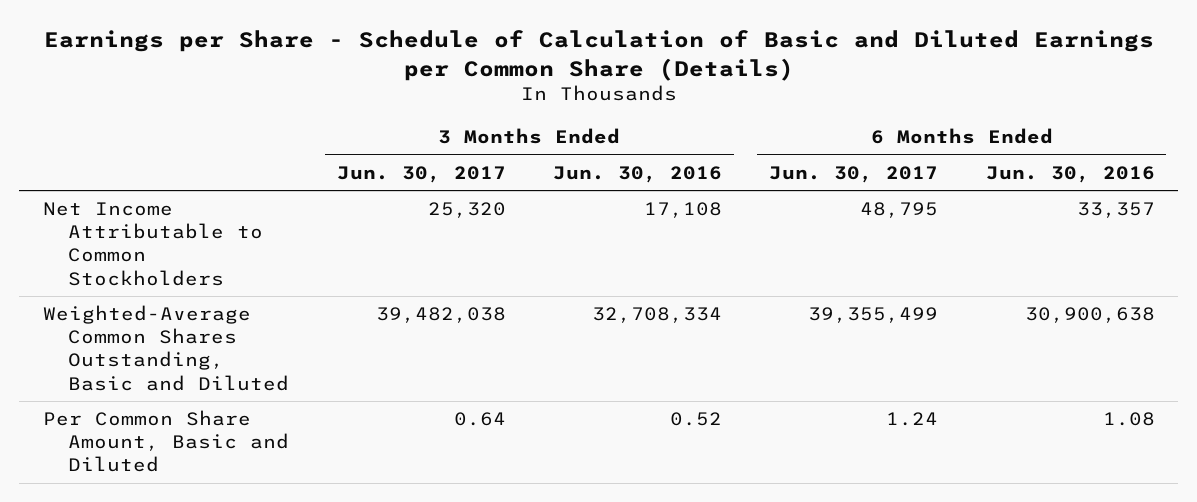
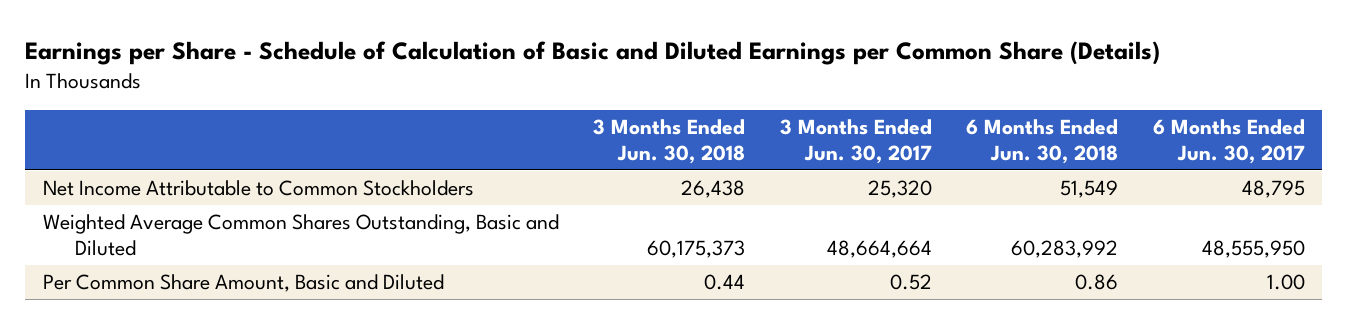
[552,165,722,183] Jun. 30, 2016 -> none
[985,165,1155,183] Jun. 30, 2016 -> none
none -> [593,118,746,164] 3 Months Ended Jun. 30, 2018
none -> [966,118,1119,164] 6 Months Ended Jun. 30, 2018
[42,305,290,391] Weighted-Average Common Shares Outstanding, Basic and Diluted -> [42,214,559,257] Weighted Average Common Shares Outstanding, Basic and Diluted
[375,307,506,324] 39,482,038 -> [826,240,932,259] 48,664,664
[808,307,939,324] 39,355,499 -> [1201,240,1305,259] 48,555,950
[453,412,506,427] 0.64 -> [889,274,932,291] 0.52
[886,412,939,427] 1.24 -> [1266,274,1305,291] 1.00

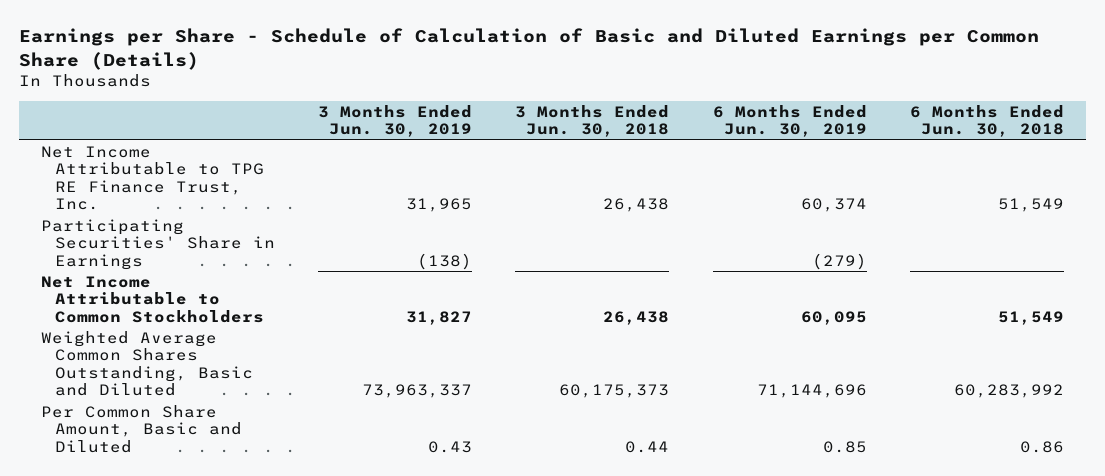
[779,118,932,164] 3 Months Ended Jun. 30, 2017 -> none
[1152,118,1305,164] 6 Months Ended Jun. 30, 2017 -> none
none -> [318,104,473,138] 3 Months Ended Jun. 30, 2019
none -> [712,104,867,138] 6 Months Ended Jun. 30, 2019
none -> [40,145,264,211] Net Income Attributable to TPG RE Finance Trust, Inc.
none -> [40,218,275,270] Participating Securities' Share in Earnings

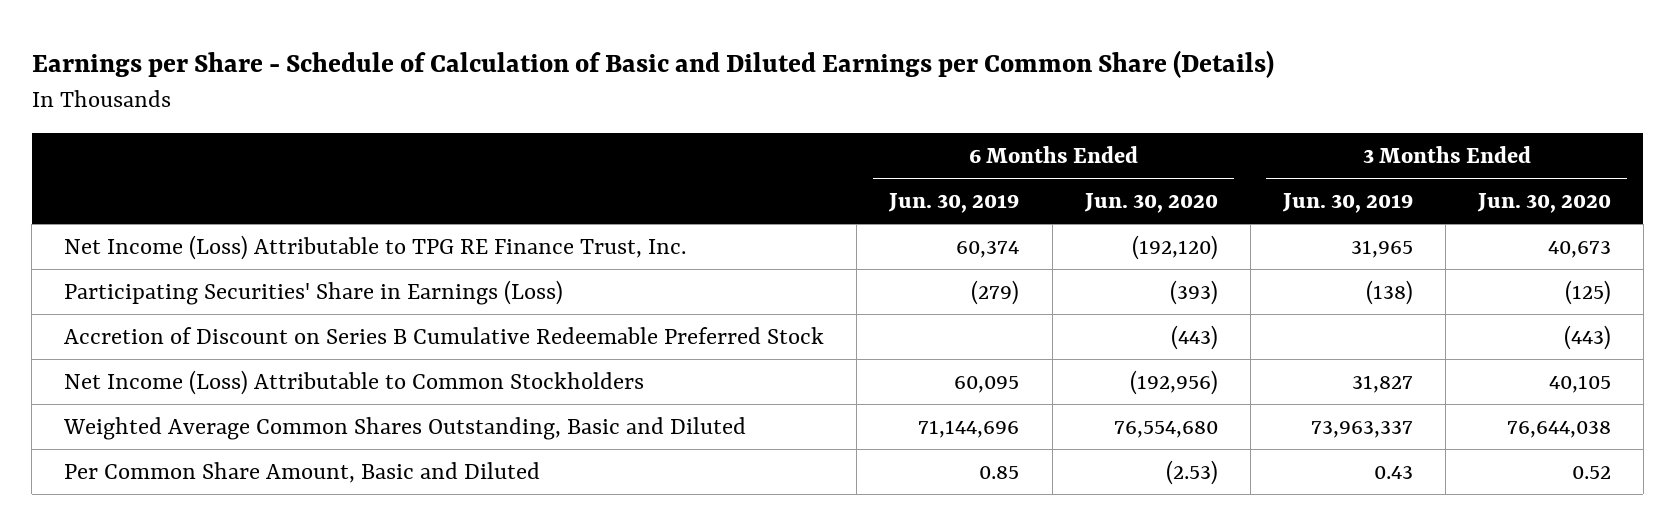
[515,104,670,138] 3 Months Ended Jun. 30, 2018 -> none
[910,104,1065,138] 6 Months Ended Jun. 30, 2018 -> none
none -> [1083,193,1218,214] Jun. 30, 2020
none -> [1476,193,1611,214] Jun. 30, 2020
[40,145,264,211] Net Income Attributable to TPG RE Finance Trust, Inc. -> [64,234,687,260] Net Income (Loss) Attributable to TPG RE Finance Trust, Inc.
[40,218,275,270] Participating Securities' Share in Earnings -> [64,279,564,305] Participating Securities' Share in Earnings (Loss)
none -> [64,326,825,344] Accretion of Discount on Series B Cumulative Redeemable Preferred Stock
[40,275,264,323] Net Income Attributable to Common Stockholders -> [64,369,645,395] Net Income (Loss) Attributable to Common Stockholders

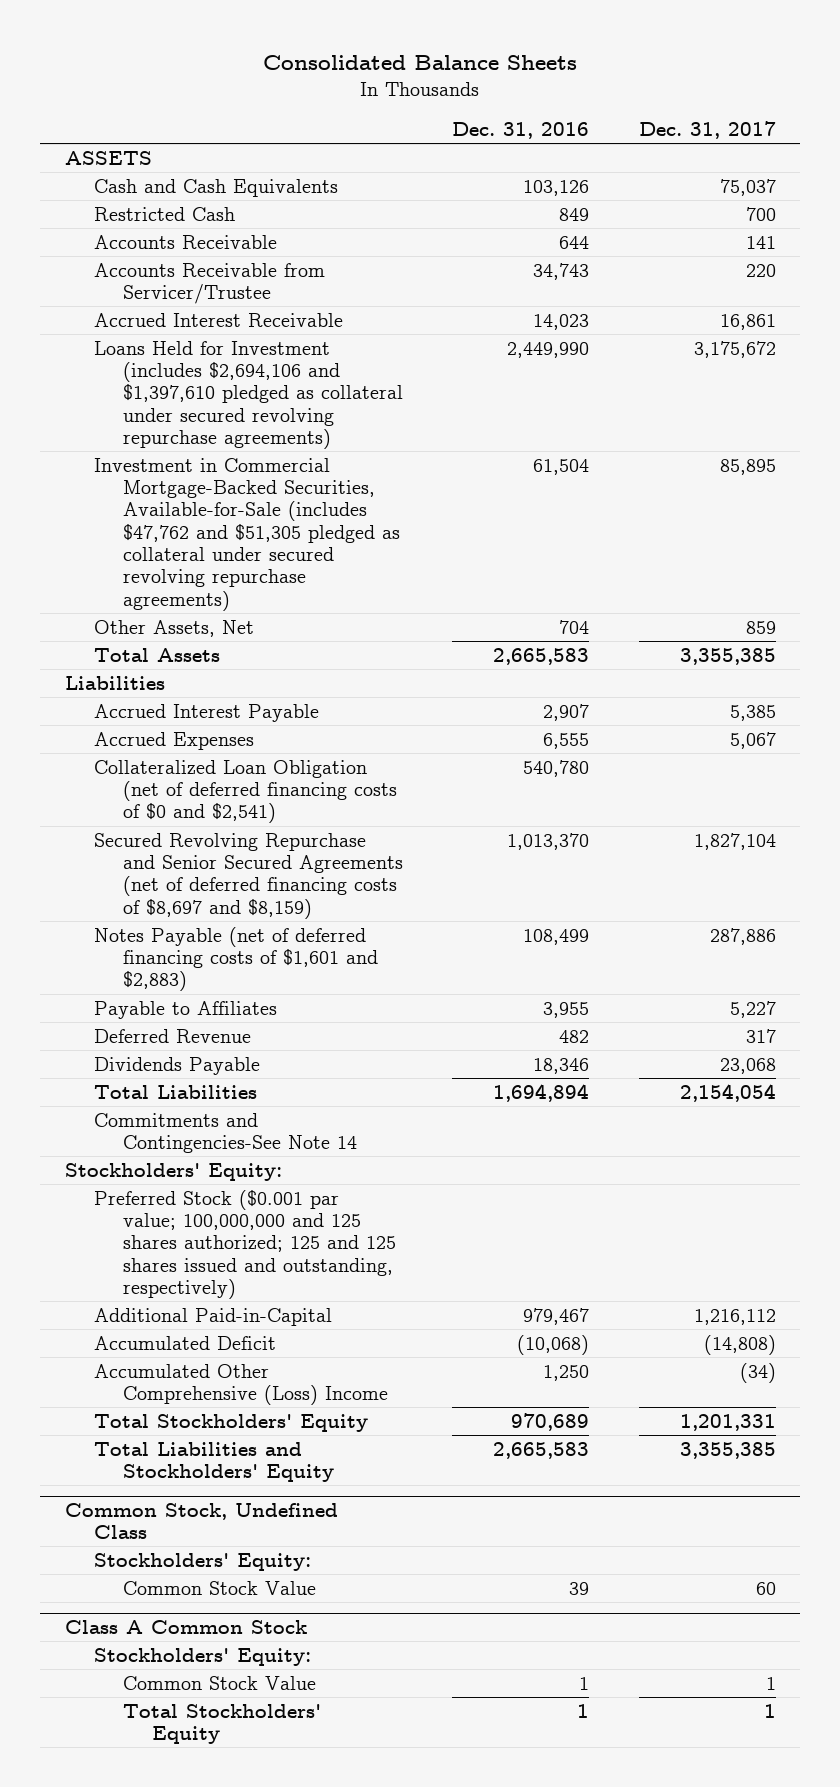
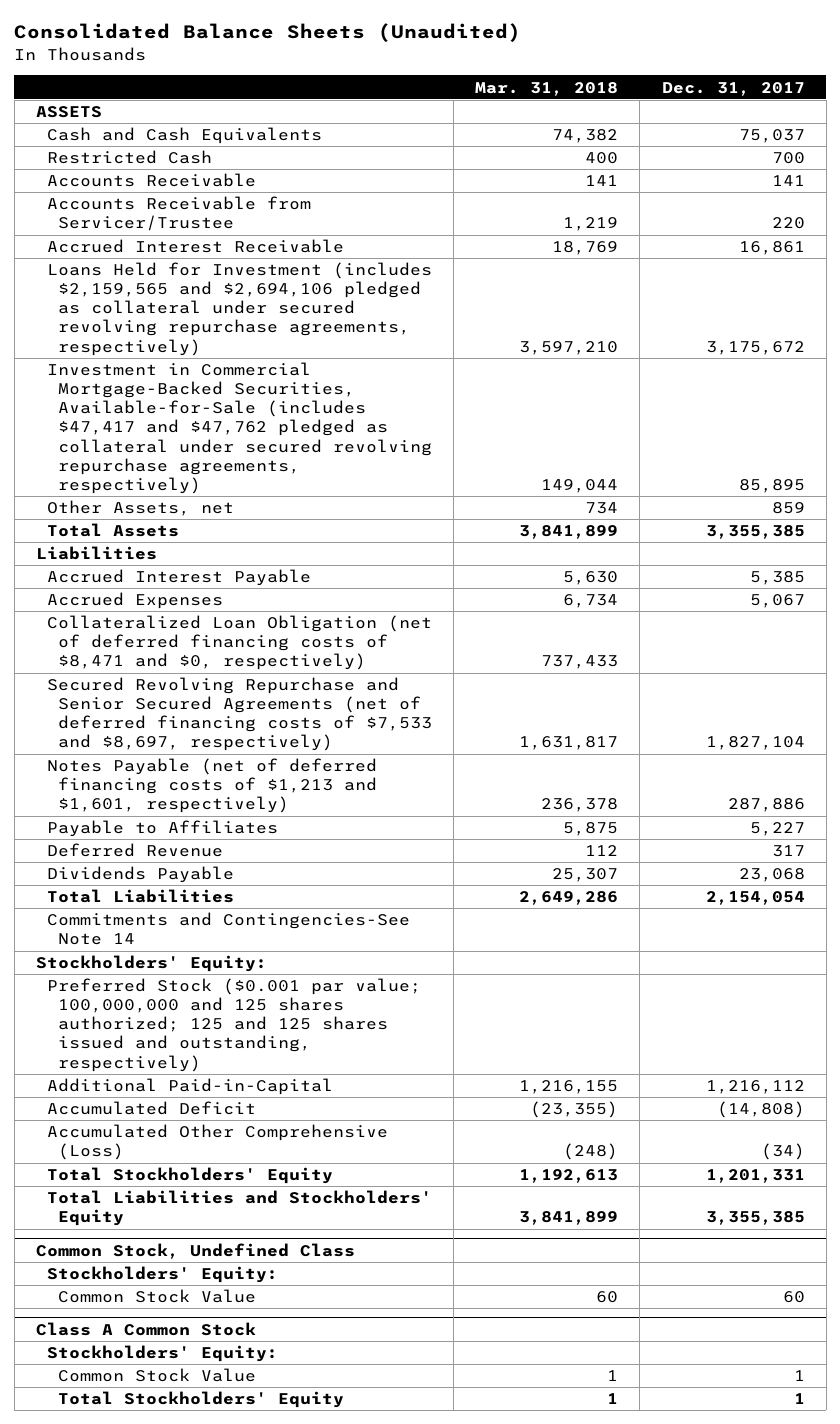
[263,55,578,71] Consolidated Balance Sheets -> [14,23,522,43] Consolidated Balance Sheets (Unaudited)
[452,121,590,139] Dec. 31, 2016 -> none
none -> [475,81,619,96] Mar. 31, 2018
[93,340,403,450] Loans Held for Investment (includes $2,694,106 and $1,397,610 pledged as collateral under secured revolving repurchase agreements) -> [46,262,432,356] Loans Held for Investment (includes $2,159,565 and $2,694,106 pledged as collateral under secured revolving repurchase agreements, respectively)
[93,457,400,611] Investment in Commercial Mortgage-Backed Securities, Available-for-Sale (includes $47,762 and $51,305 pledged as collateral under secured revolving repurchase agreements) -> [46,362,433,494] Investment in Commercial Mortgage-Backed Securities, Available-for-Sale (includes $47,417 and $47,762 pledged as collateral under secured revolving repurchase agreements, respectively)
[93,619,254,637] Other Assets, Net -> [46,500,234,517] Other Assets, net
[93,759,397,824] Collateralized Loan Obligation (net of deferred financing costs of $0 and $2,541) -> [46,615,432,671] Collateralized Loan Obligation (net of deferred financing costs of $8,471 and $0, respectively)
[93,832,403,919] Secured Revolving Repurchase and Senior Secured Agreements (net of deferred financing costs of $8,697 and $8,159) -> [46,677,433,752] Secured Revolving Repurchase and Senior Secured Agreements (net of deferred financing costs of $7,533 and $8,697, respectively)
[93,926,378,992] Notes Payable (net of deferred financing costs of $1,601 and $2,883) -> [46,758,378,814] Notes Payable (net of deferred financing costs of $1,213 and $1,601, respectively)
[93,1363,388,1405] Accumulated Other Comprehensive (Loss) Income -> [46,1124,388,1161] Accumulated Other Comprehensive (Loss)

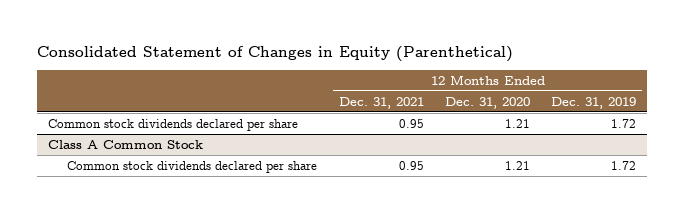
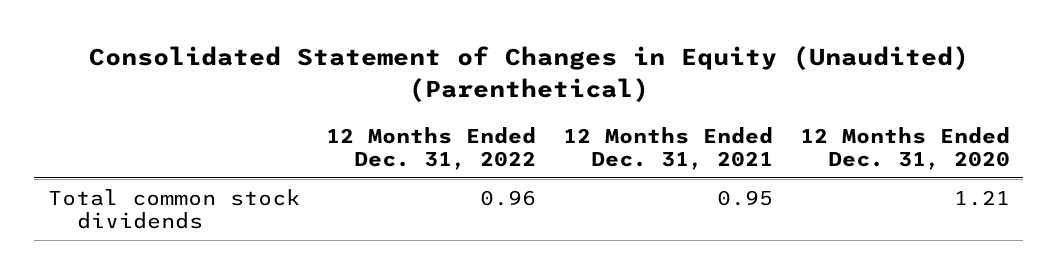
[36,45,513,62] Consolidated Statement of Changes in Equity (Parenthetical) -> [88,46,969,103] Consolidated Statement of Changes in Equity (Unaudited) (Parenthetical)
[551,96,637,109] Dec. 31, 2019 -> none
none -> [326,126,537,171] 12 Months Ended Dec. 31, 2022
[47,139,203,149] Class A Common Stock -> none
[67,160,318,173] Common stock dividends declared per share -> none
[47,118,298,131] Common stock dividends declared per share -> [47,188,300,230] Total common stock dividends

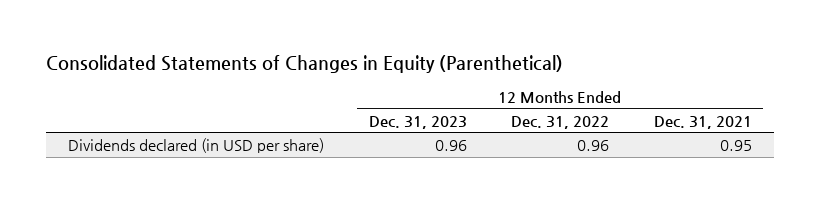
[88,46,969,103] Consolidated Statement of Changes in Equity (Unaudited) (Parenthetical) -> [45,55,563,74] Consolidated Statements of Changes in Equity (Parenthetical)
[799,126,1010,171] 12 Months Ended Dec. 31, 2020 -> none
none -> [368,115,467,129] Dec. 31, 2023
[47,188,300,230] Total common stock dividends -> [67,138,324,154] Dividends declared (in USD per share)

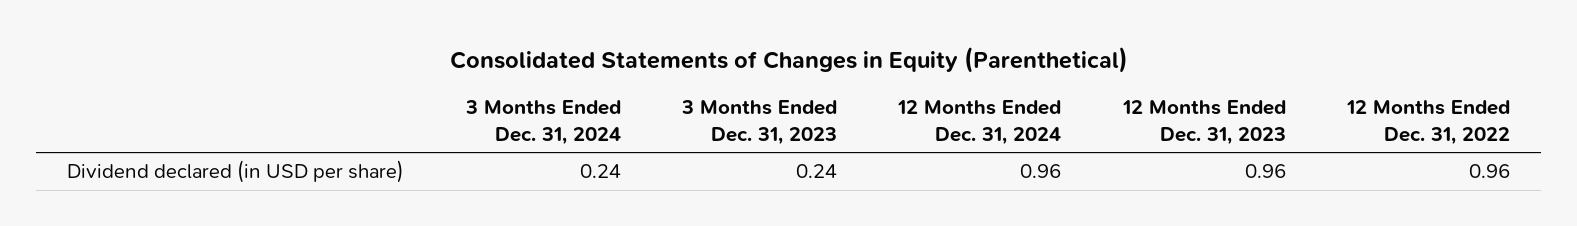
[653,115,752,129] Dec. 31, 2021 -> none
none -> [464,100,621,145] 3 Months Ended Dec. 31, 2024
none -> [680,100,837,145] 3 Months Ended Dec. 31, 2023
none -> [897,100,1062,145] 12 Months Ended Dec. 31, 2024
[67,138,324,154] Dividends declared (in USD per share) -> [67,160,405,184] Dividend declared (in USD per share)

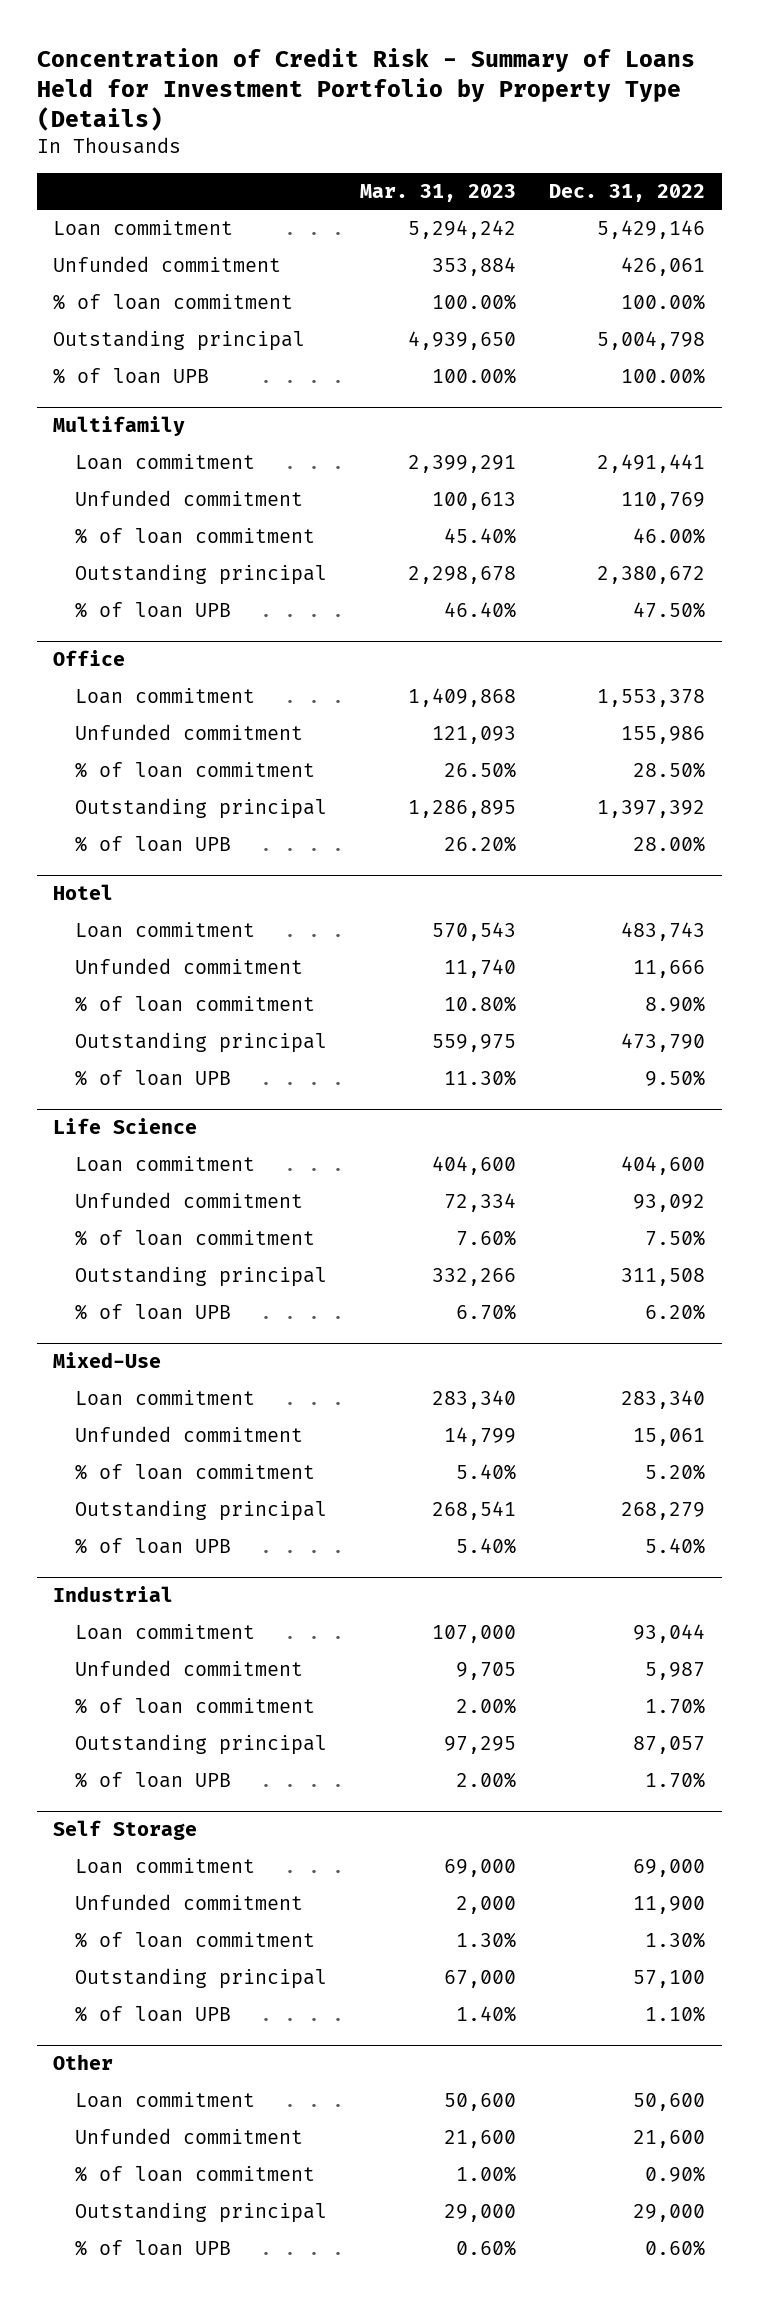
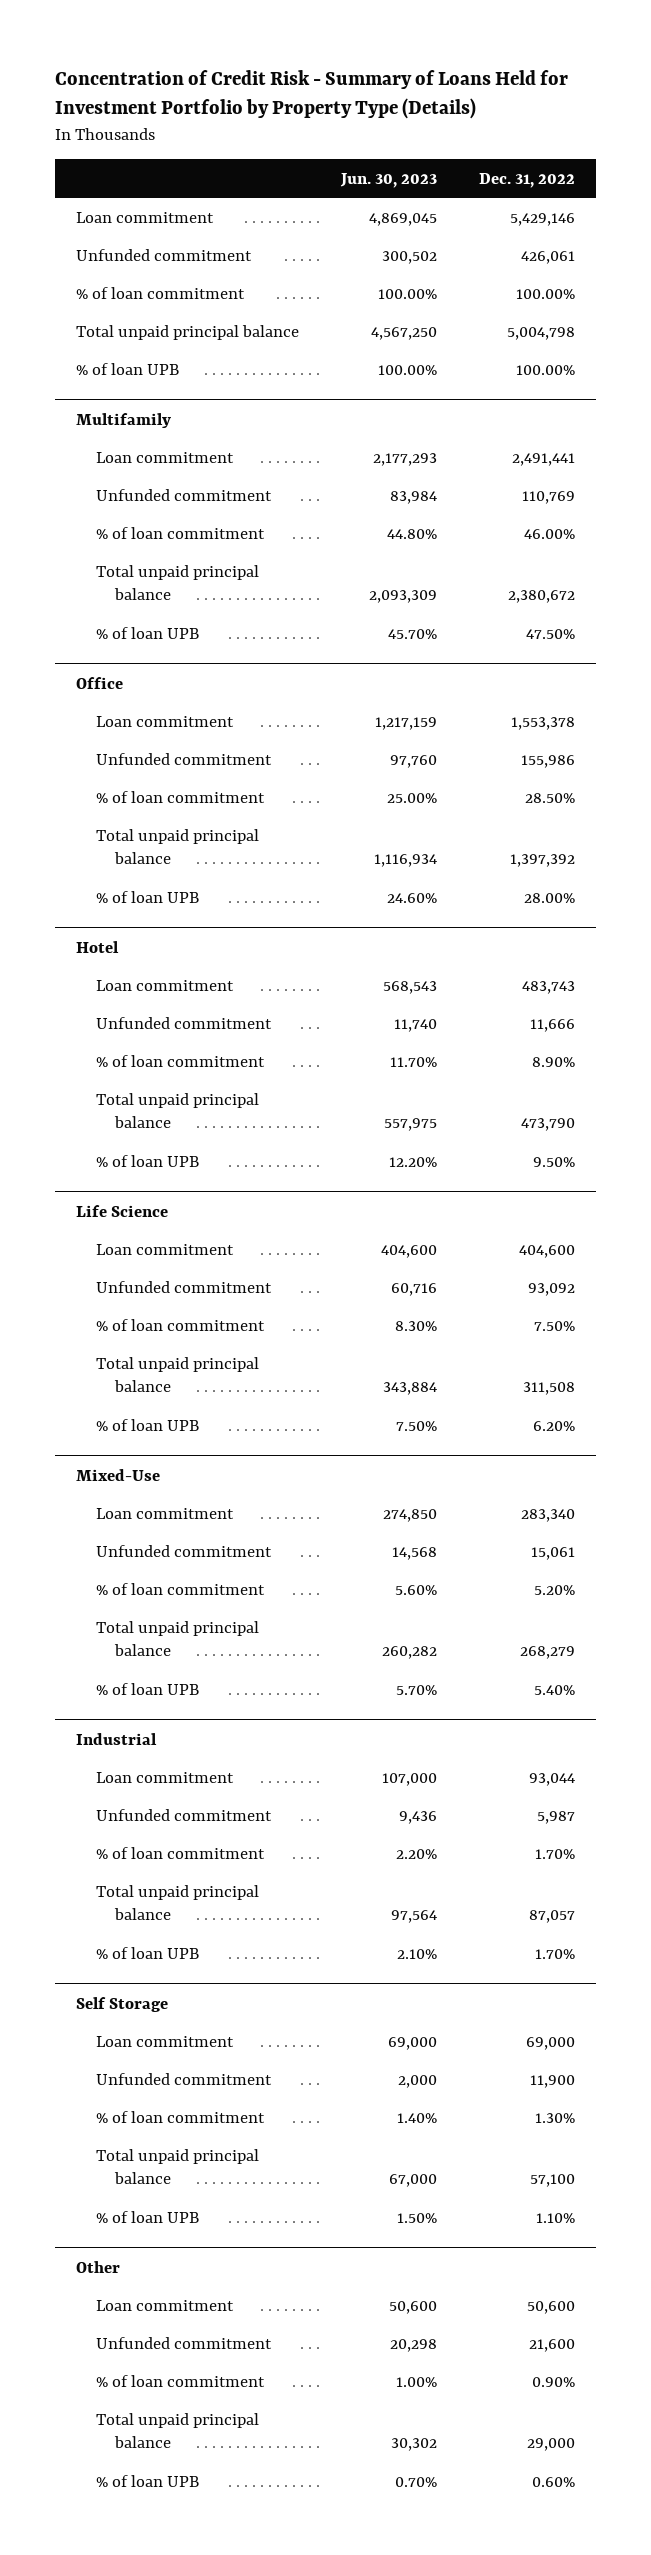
[360,183,517,202] Mar. 31, 2023 -> none
none -> [340,172,438,188] Jun. 30, 2023
[53,330,306,352] Outstanding principal -> [76,324,300,340] Total unpaid principal balance
[75,564,328,586] Outstanding principal -> [95,564,259,601] Total unpaid principal balance
[75,798,328,820] Outstanding principal -> [95,828,259,865] Total unpaid principal balance
[75,1032,328,1054] Outstanding principal -> [95,1092,259,1129] Total unpaid principal balance
[75,1266,328,1288] Outstanding principal -> [95,1356,259,1393] Total unpaid principal balance
[75,1500,328,1522] Outstanding principal -> [95,1620,259,1657] Total unpaid principal balance
[75,1734,328,1756] Outstanding principal -> [95,1884,259,1921] Total unpaid principal balance
[75,1968,328,1990] Outstanding principal -> [95,2148,259,2185] Total unpaid principal balance
[75,2202,328,2224] Outstanding principal -> [95,2412,259,2449] Total unpaid principal balance

